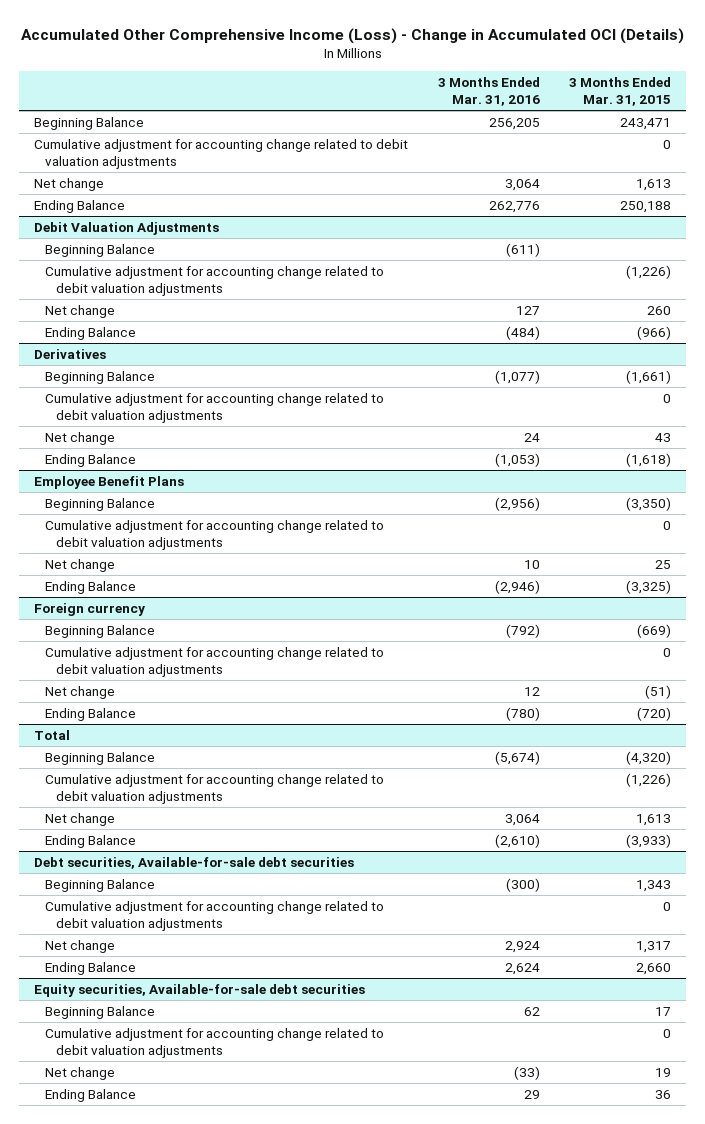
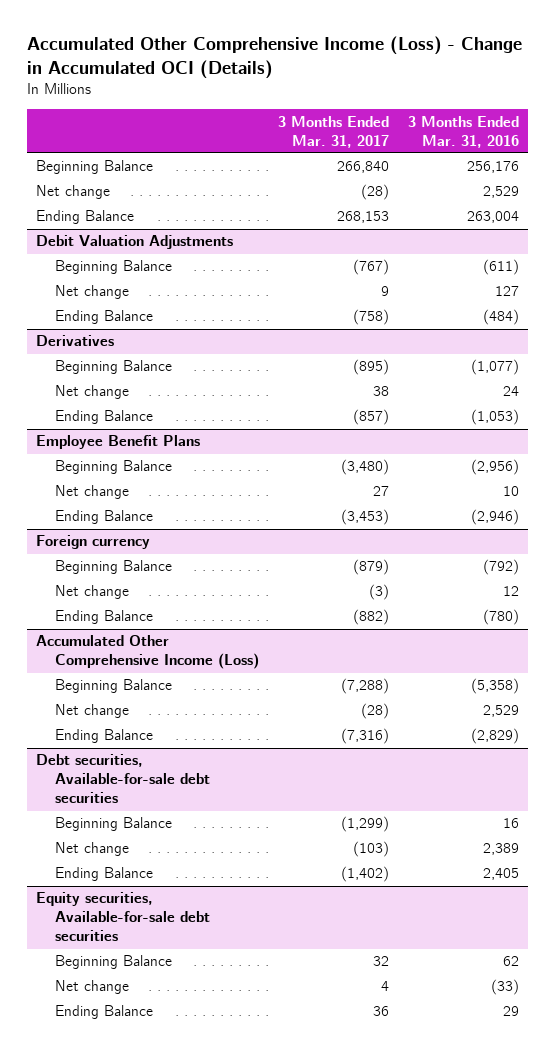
[569,76,672,106] 3 Months Ended Mar. 31, 2015 -> none
none -> [278,115,390,148] 3 Months Ended Mar. 31, 2017
[33,138,408,169] Cumulative adjustment for accounting change related to debit valuation adjustments -> none
[488,117,540,130] 256,205 -> [466,161,519,174] 256,176
[504,178,540,191] 3,064 -> [482,186,519,199] 2,529
[488,200,540,213] 262,776 -> [466,211,519,224] 263,004
[44,265,384,296] Cumulative adjustment for accounting change related to debit valuation adjustments -> none
[44,392,384,423] Cumulative adjustment for accounting change related to debit valuation adjustments -> none
[44,519,384,550] Cumulative adjustment for accounting change related to debit valuation adjustments -> none
[44,646,384,677] Cumulative adjustment for accounting change related to debit valuation adjustments -> none
[44,773,384,804] Cumulative adjustment for accounting change related to debit valuation adjustments -> none
[33,729,70,740] Total -> [36,635,260,670] Accumulated Other Comprehensive Income (Loss)
[494,750,540,765] (5,674) -> [470,678,519,695] (5,358)
[504,813,540,826] 3,064 -> [482,705,519,718] 2,529
[494,833,540,848] (2,610) -> [470,728,519,745] (2,829)
[44,900,384,931] Cumulative adjustment for accounting change related to debit valuation adjustments -> none
[505,877,540,892] (300) -> [502,818,519,829] 16
[504,940,540,953] 2,924 -> [482,843,519,856] 2,389
[504,962,540,975] 2,624 -> [482,868,519,881] 2,405
[44,1027,384,1058] Cumulative adjustment for accounting change related to debit valuation adjustments -> none

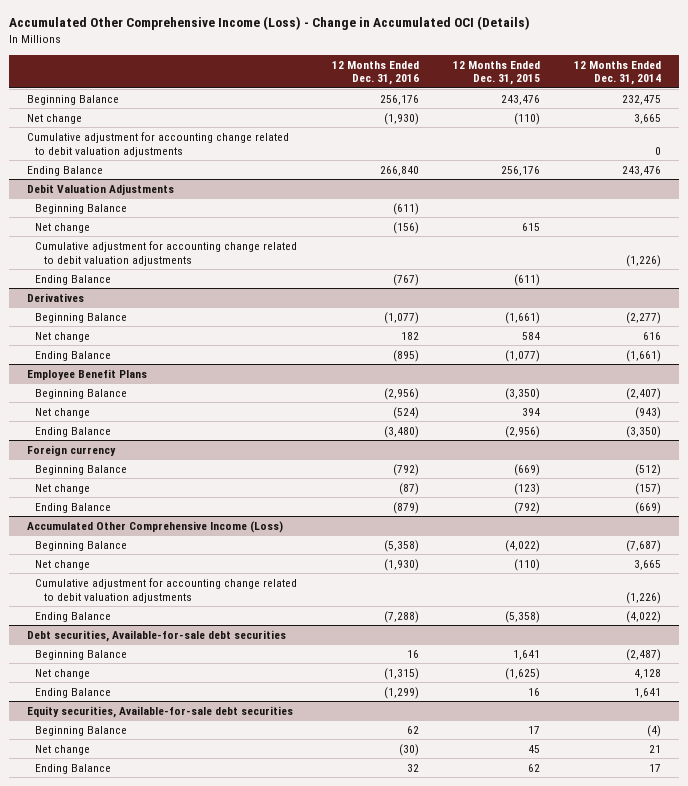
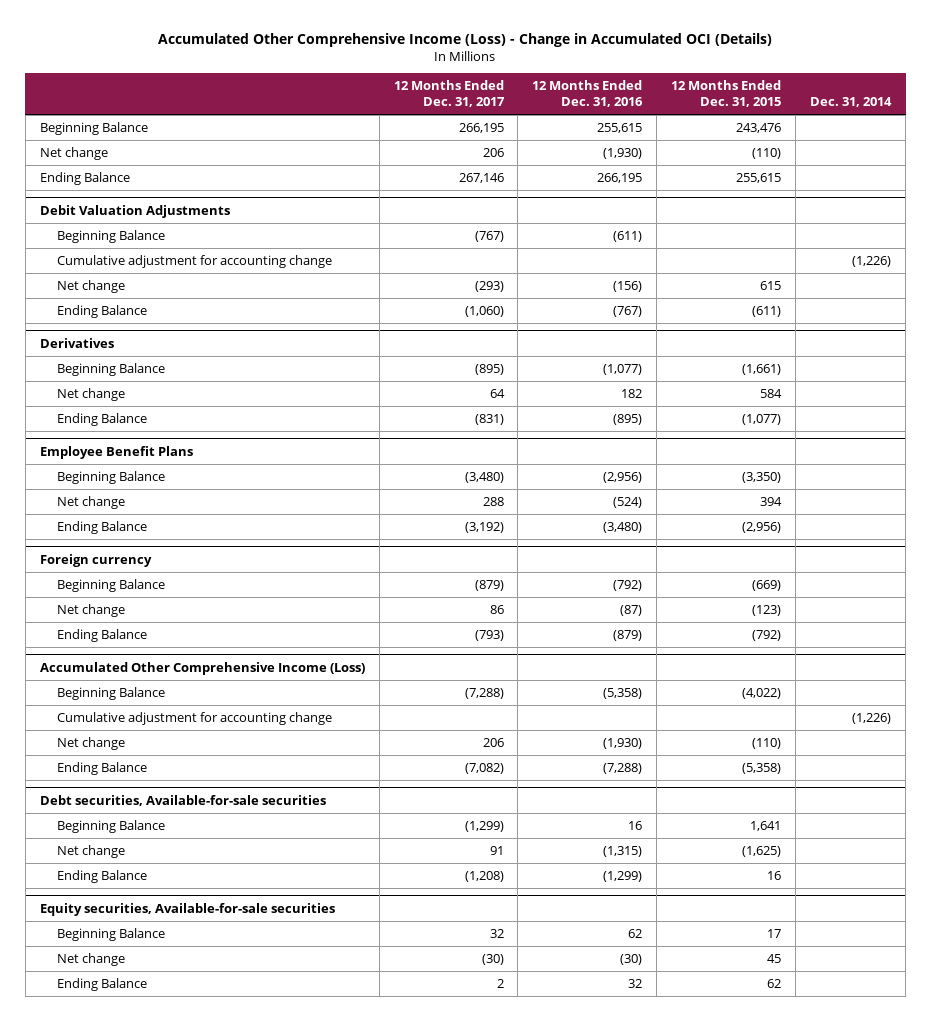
[574,60,662,86] 12 Months Ended Dec. 31, 2014 -> none
none -> [393,80,505,107] 12 Months Ended Dec. 31, 2017
none -> [810,96,893,107] Dec. 31, 2014
[379,94,419,105] 256,176 -> [597,122,643,133] 255,615
[26,131,289,157] Cumulative adjustment for accounting change related to debit valuation adjustments -> none
[379,165,419,176] 266,840 -> [597,172,643,183] 266,195
[500,165,540,176] 256,176 -> [736,172,782,183] 255,615
none -> [57,254,333,268] Cumulative adjustment for accounting change
[35,240,298,266] Cumulative adjustment for accounting change related to debit valuation adjustments -> none
none -> [57,711,333,725] Cumulative adjustment for accounting change
[35,577,298,603] Cumulative adjustment for accounting change related to debit valuation adjustments -> none
[26,629,286,642] Debt securities, Available-for-sale debt securities -> [39,794,326,806] Debt securities, Available-for-sale securities
[26,705,293,718] Equity securities, Available-for-sale debt securities -> [39,902,335,916] Equity securities, Available-for-sale securities

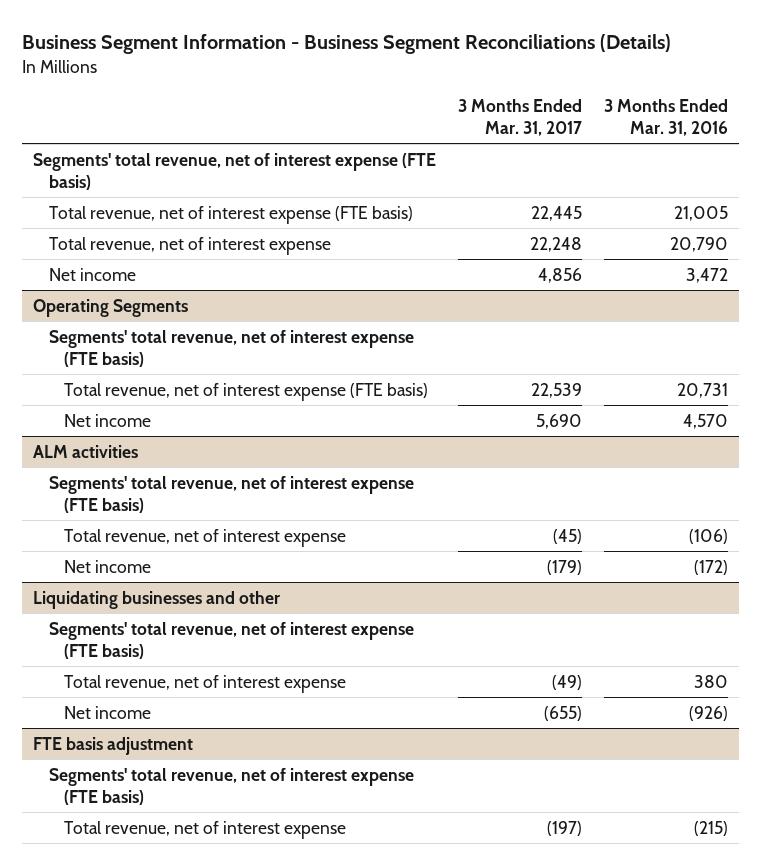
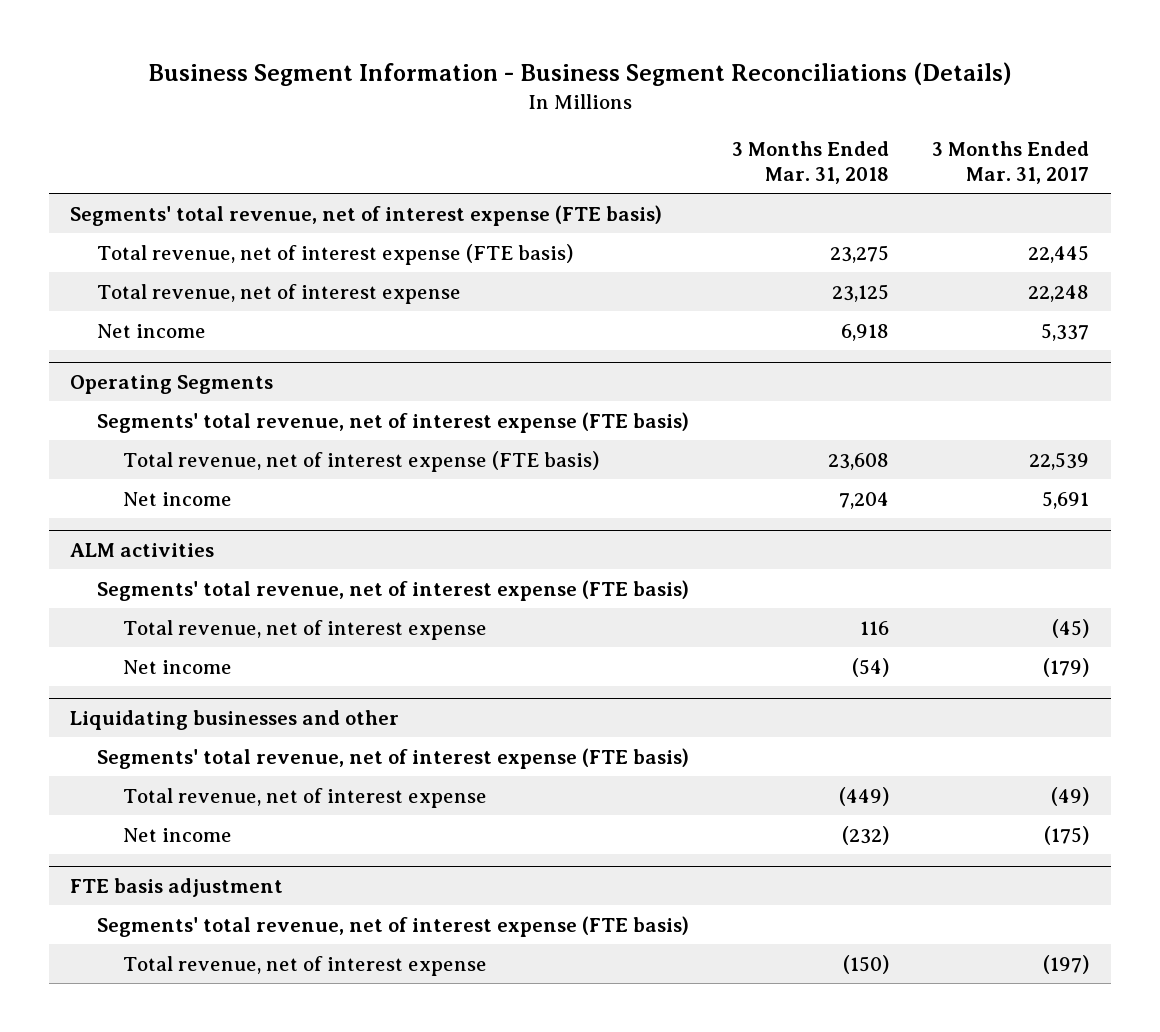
[604,98,729,136] 3 Months Ended Mar. 31, 2016 -> none
none -> [732,141,890,184] 3 Months Ended Mar. 31, 2018
[538,267,583,283] 4,856 -> [1041,322,1090,341] 5,337
[536,413,583,429] 5,690 -> [1042,490,1090,509] 5,691
[544,705,583,721] (655) -> [1044,825,1090,845] (175)

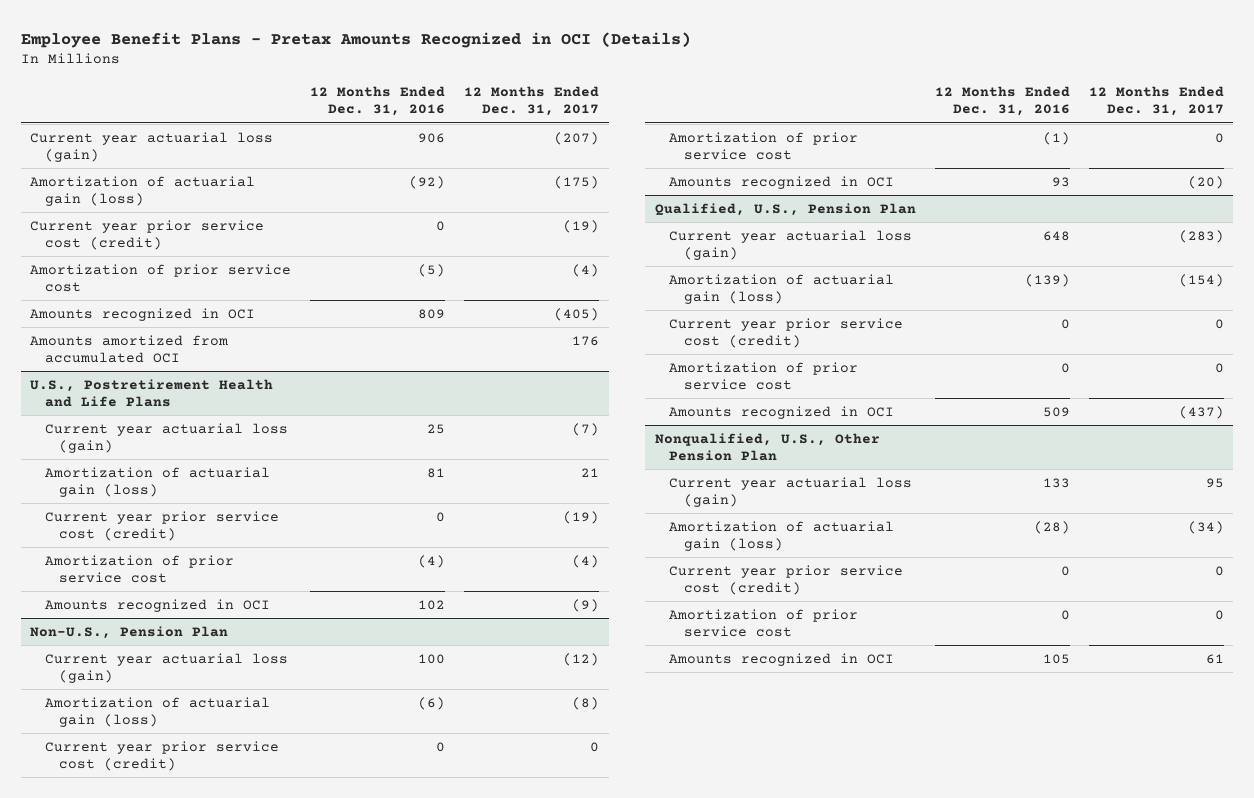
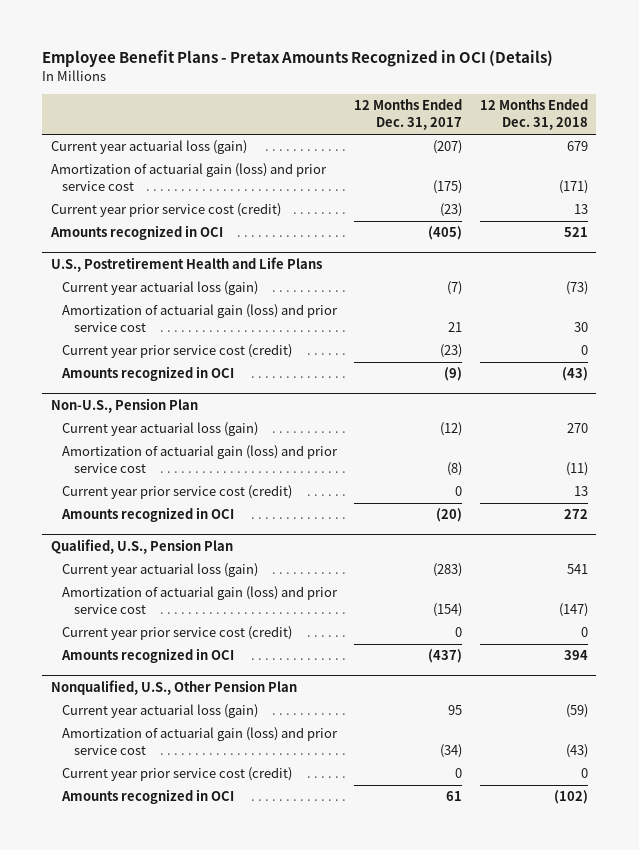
[310,85,446,117] 12 Months Ended Dec. 31, 2016 -> none
none -> [479,99,588,131] 12 Months Ended Dec. 31, 2018
[30,263,292,293] Amortization of prior service cost -> none
[30,175,256,207] Amortization of actuarial gain (loss) -> [51,163,328,192] Amortization of actuarial gain (loss) and prior service cost
[563,219,600,233] (19) -> [440,203,463,218] (23)
[30,334,229,364] Amounts amortized from accumulated OCI -> none
[44,554,234,584] Amortization of prior service cost -> none
[44,466,270,498] Amortization of actuarial gain (loss) -> [62,304,339,333] Amortization of actuarial gain (loss) and prior service cost
[563,510,600,524] (19) -> [440,344,463,359] (23)
[44,696,270,728] Amortization of actuarial gain (loss) -> [62,445,339,474] Amortization of actuarial gain (loss) and prior service cost
[669,131,859,161] Amortization of prior service cost -> none
[669,273,895,305] Amortization of actuarial gain (loss) -> [62,586,339,615] Amortization of actuarial gain (loss) and prior service cost
[669,361,859,391] Amortization of prior service cost -> none
[669,520,895,552] Amortization of actuarial gain (loss) -> [62,727,339,756] Amortization of actuarial gain (loss) and prior service cost
[669,608,859,638] Amortization of prior service cost -> none

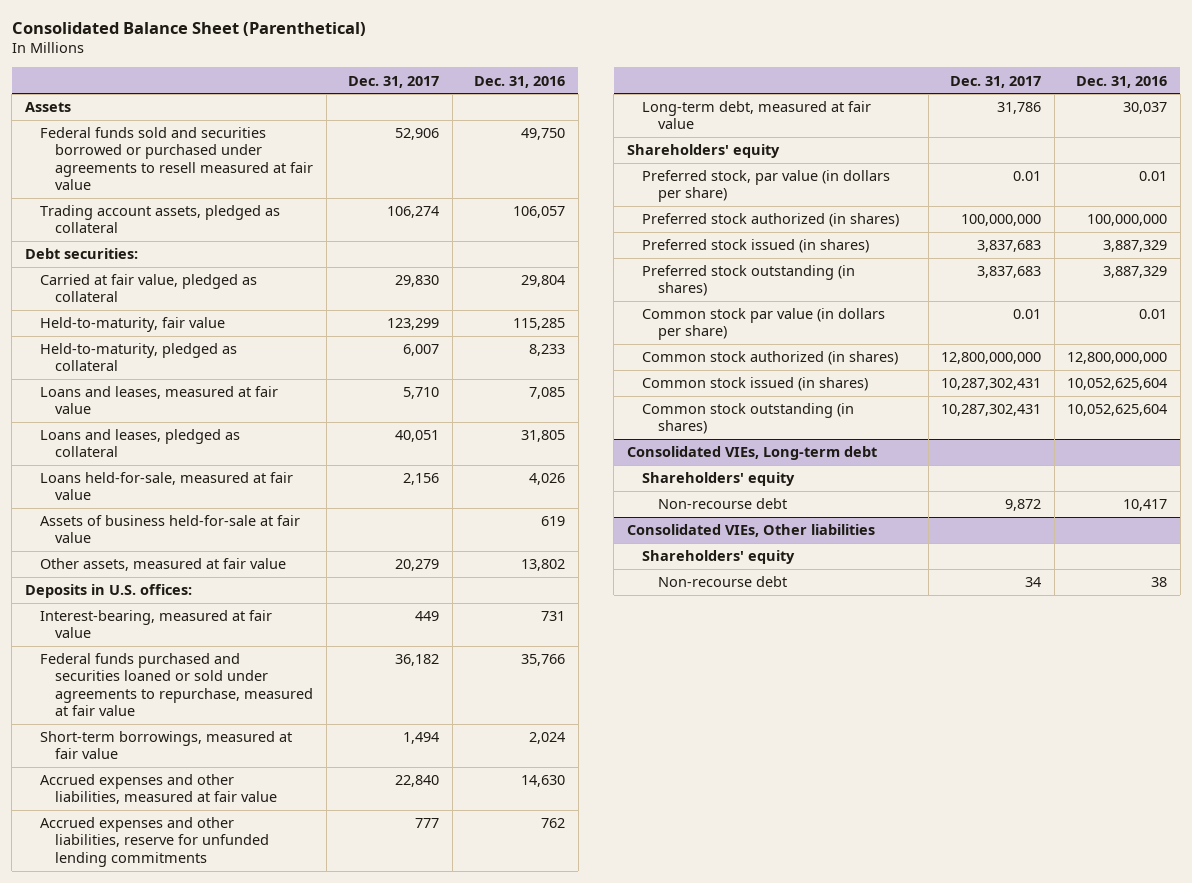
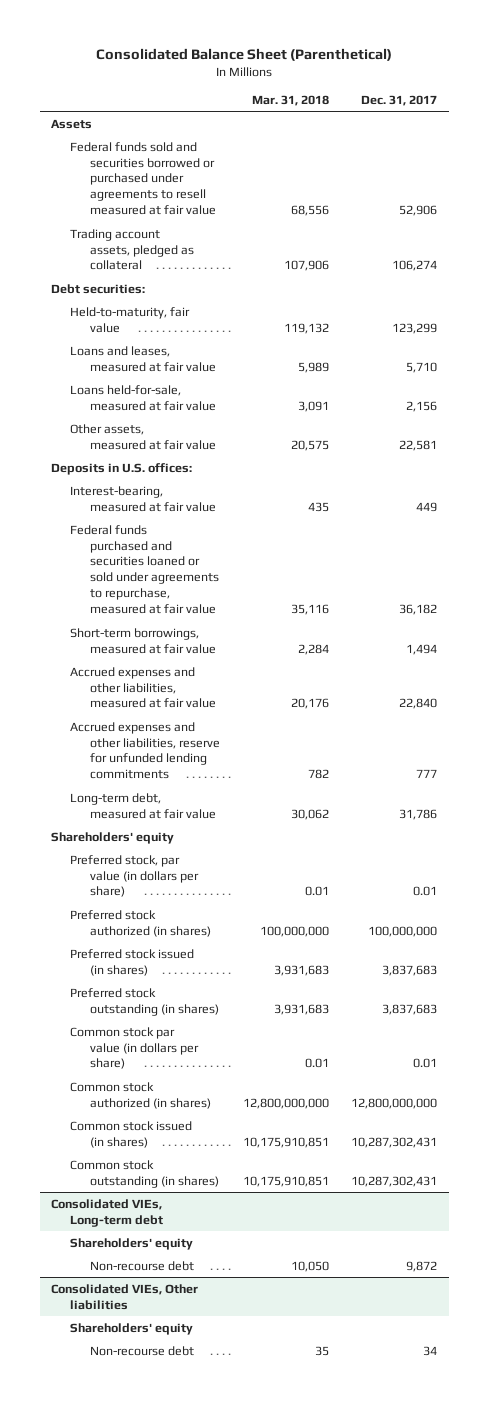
[474,75,566,88] Dec. 31, 2016 -> none
none -> [251,94,329,106] Mar. 31, 2018
[39,274,257,303] Carried at fair value, pledged as collateral -> none
[39,343,237,372] Held-to-maturity, pledged as collateral -> none
[39,429,240,458] Loans and leases, pledged as collateral -> none
[39,515,300,544] Assets of business held-for-sale at fair value -> none
[395,559,440,572] 20,279 -> [399,439,438,451] 22,581

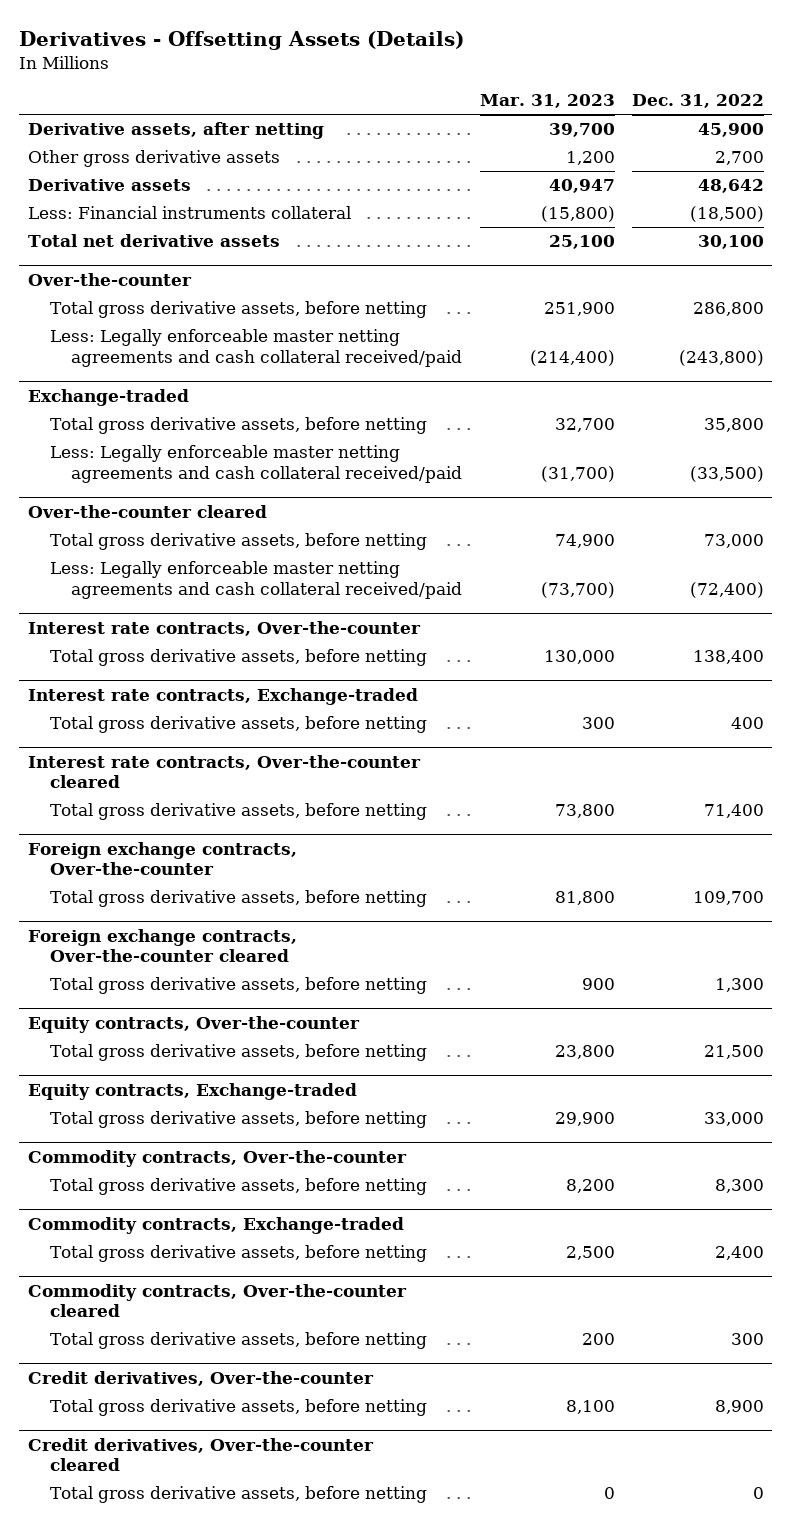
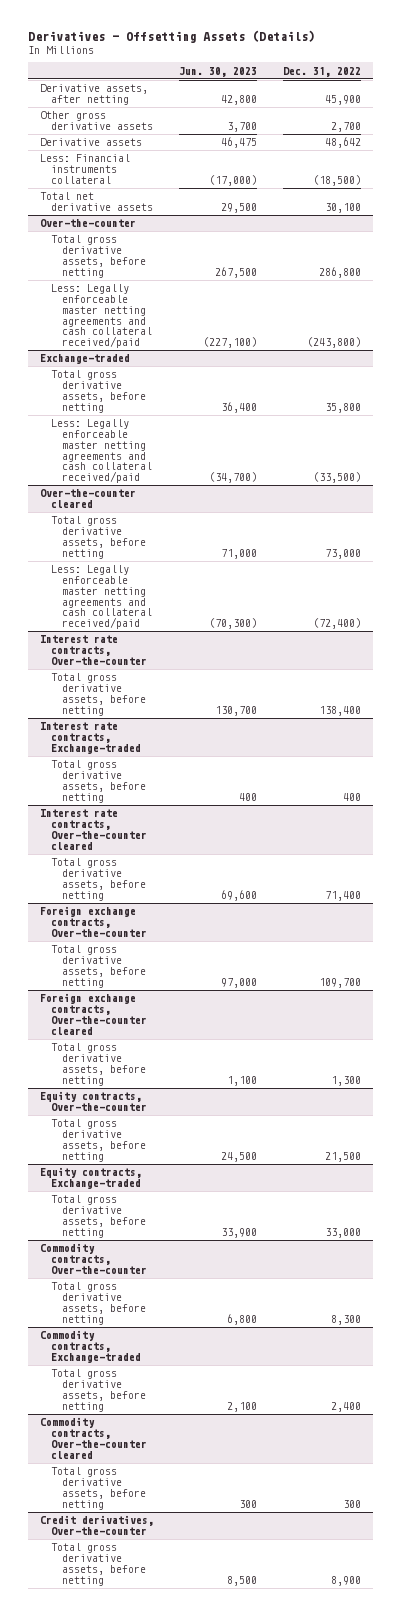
[479,94,615,109] Mar. 31, 2023 -> none
none -> [179,66,258,77] Jun. 30, 2023
[27,1437,374,1472] Credit derivatives, Over-the-counter cleared -> none
[49,1486,427,1504] Total gross derivative assets, before netting -> none

